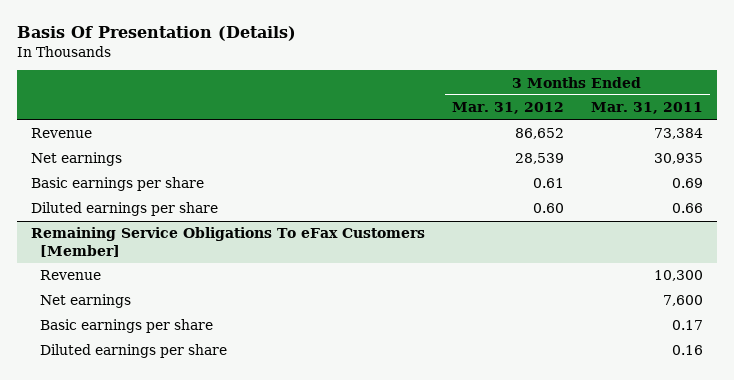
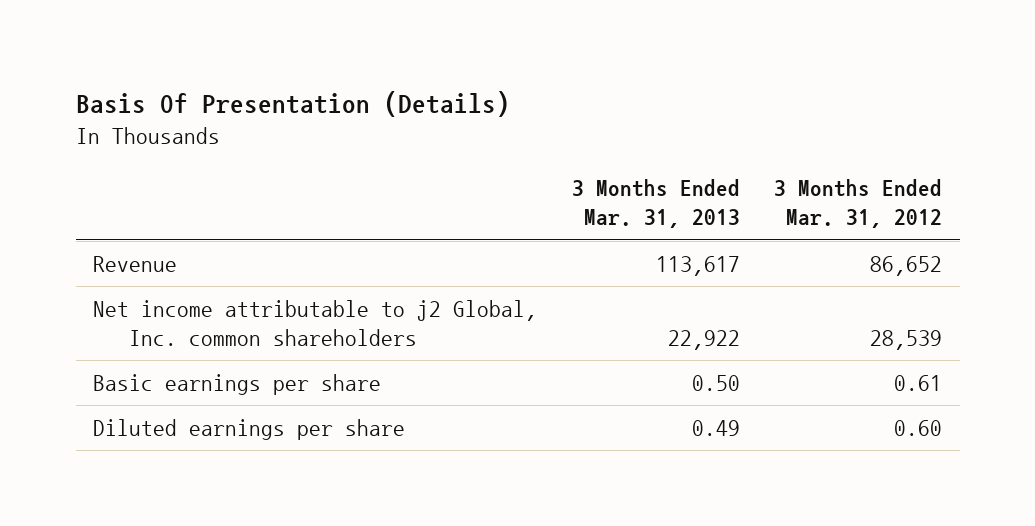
[590,102,703,115] Mar. 31, 2011 -> none
none -> [571,179,740,229] 3 Months Ended Mar. 31, 2013
[30,152,122,167] Net earnings -> [93,299,538,346] Net income attributable to j2 Global, Inc. common shareholders
[30,227,425,257] Remaining Service Obligations To eFax Customers [Member] -> none
[40,270,102,281] Revenue -> none
[40,294,132,309] Net earnings -> none
[40,319,214,334] Basic earnings per share -> none
[40,344,228,359] Diluted earnings per share -> none

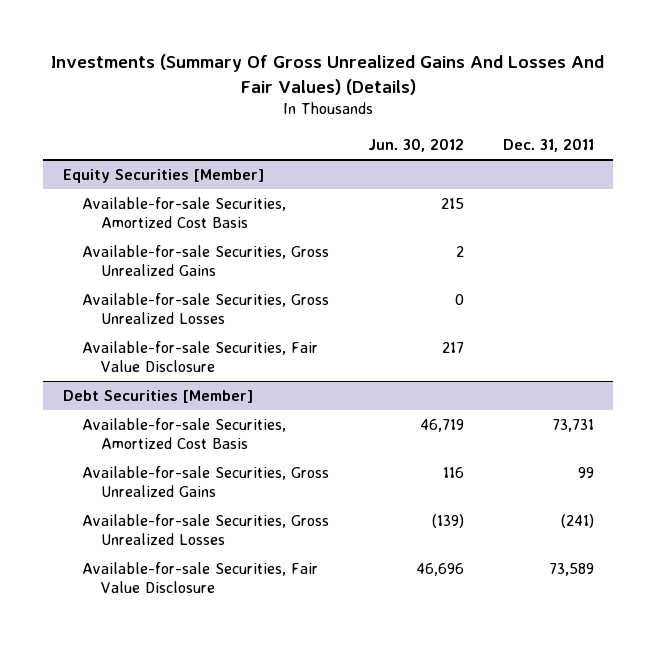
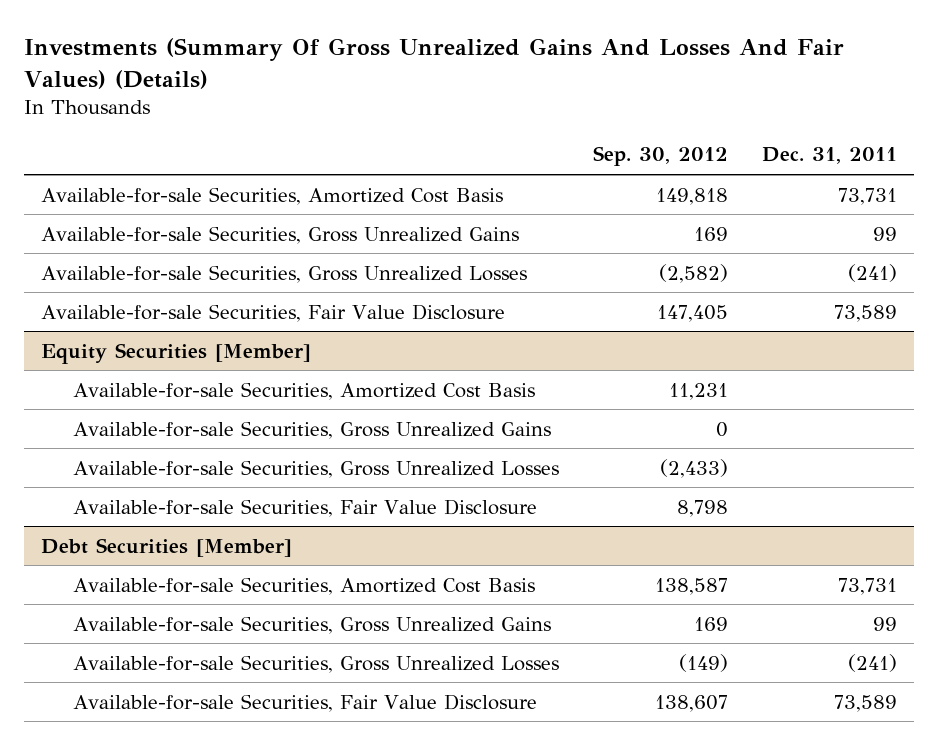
[367,137,464,152] Jun. 30, 2012 -> none
none -> [592,146,728,167] Sep. 30, 2012
none -> [41,186,504,205] Available-for-sale Securities, Amortized Cost Basis
none -> [41,225,520,244] Available-for-sale Securities, Gross Unrealized Gains
none -> [41,264,528,283] Available-for-sale Securities, Gross Unrealized Losses
none -> [41,303,506,322] Available-for-sale Securities, Fair Value Disclosure

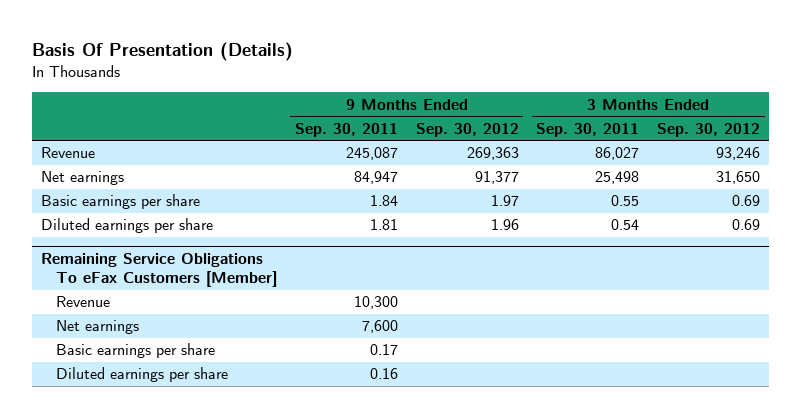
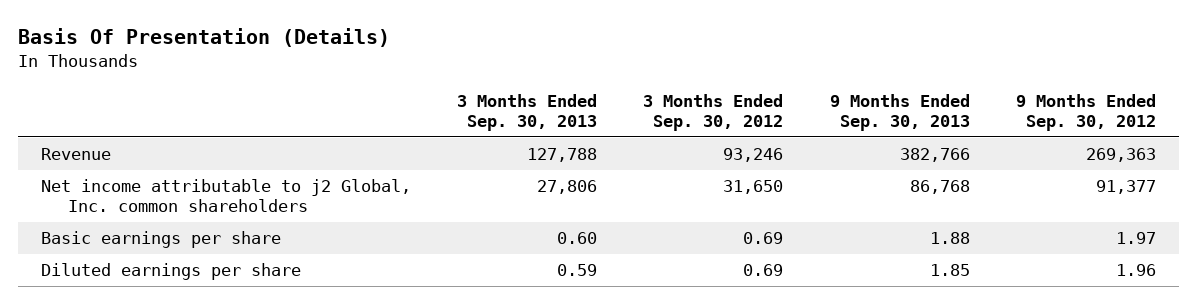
[294,122,398,137] Sep. 30, 2011 -> none
[536,122,640,137] Sep. 30, 2011 -> none
none -> [457,93,598,131] 3 Months Ended Sep. 30, 2013
none -> [829,93,970,131] 9 Months Ended Sep. 30, 2013
[41,171,125,186] Net earnings -> [40,179,411,213] Net income attributable to j2 Global, Inc. common shareholders
[41,253,277,288] Remaining Service Obligations To eFax Customers [Member] -> none
[55,296,110,308] Revenue -> none
[55,320,139,335] Net earnings -> none
[55,343,215,359] Basic earnings per share -> none
[55,367,228,383] Diluted earnings per share -> none

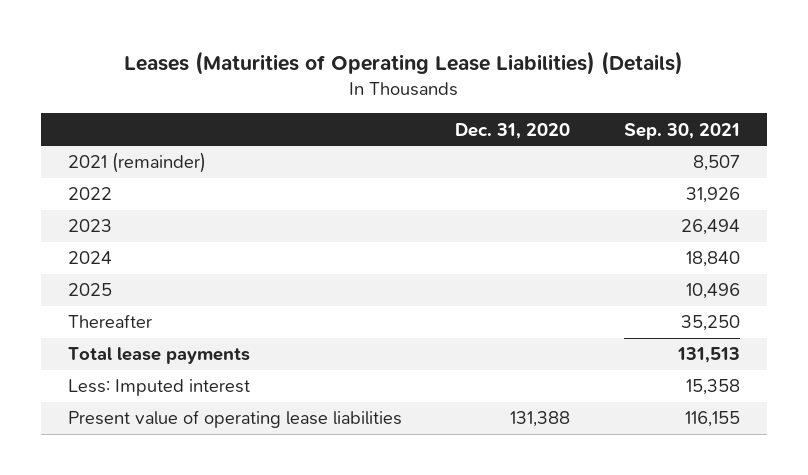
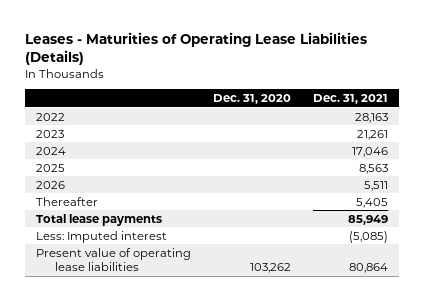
[123,50,683,75] Leases (Maturities of Operating Lease Liabilities) (Details) -> [25,31,368,65] Leases - Maturities of Operating Lease Liabilities (Details)
[623,122,740,140] Sep. 30, 2021 -> none
none -> [312,94,388,105] Dec. 31, 2021
[68,152,207,174] 2021 (remainder) -> none
none -> [36,180,66,189] 2026
[510,411,571,428] 131,388 -> [250,262,292,273] 103,262

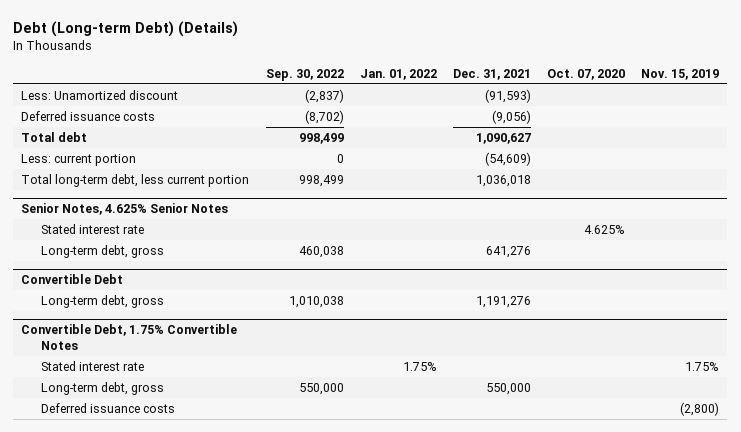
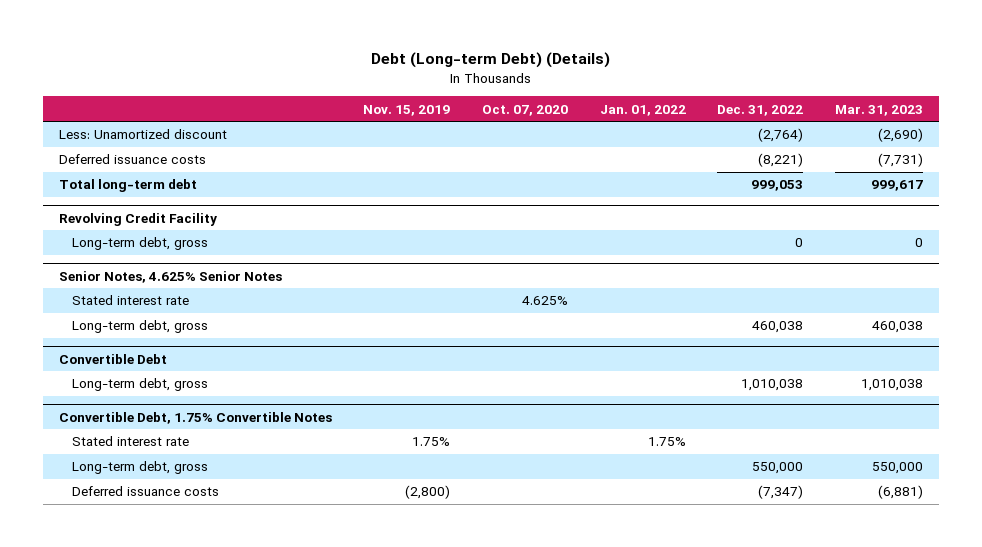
[265,68,344,81] Sep. 30, 2022 -> none
[452,68,531,80] Dec. 31, 2021 -> none
none -> [717,104,804,116] Dec. 31, 2022
none -> [834,104,923,116] Mar. 31, 2023
[21,131,88,142] Total debt -> none
[21,153,137,166] Less: current portion -> none
[21,173,250,187] Total long-term debt, less current portion -> [58,179,197,193] Total long-term debt
none -> [58,212,217,226] Revolving Credit Facility
none -> [72,237,209,251] Long-term debt, gross

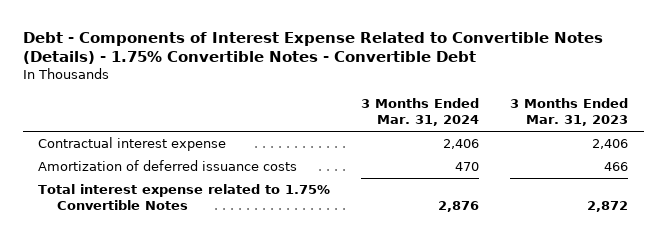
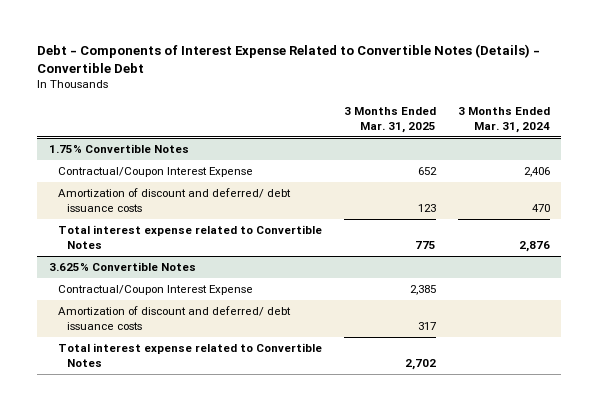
[22,31,603,65] Debt - Components of Interest Expense Related to Convertible Notes (Details) - 1.75% Convertible Notes - Convertible Debt -> [37,44,541,74] Debt - Components of Interest Expense Related to Convertible Notes (Details) - Convertible Debt
[510,98,629,127] 3 Months Ended Mar. 31, 2023 -> none
none -> [343,107,436,133] 3 Months Ended Mar. 31, 2025
[38,137,227,152] Contractual interest expense -> none
[38,160,298,172] Amortization of deferred issuance costs -> none
[38,184,331,211] Total interest expense related to 1.75% Convertible Notes -> none
none -> [48,144,189,154] 1.75% Convertible Notes
none -> [57,167,253,178] Contractual/Coupon Interest Expense
none -> [57,188,291,212] Amortization of discount and deferred/ debt issuance costs
none -> [57,225,322,249] Total interest expense related to Convertible Notes
none -> [48,262,196,272] 3.625% Convertible Notes
none -> [57,285,253,296] Contractual/Coupon Interest Expense
none -> [57,306,291,330] Amortization of discount and deferred/ debt issuance costs
none -> [57,343,322,367] Total interest expense related to Convertible Notes

